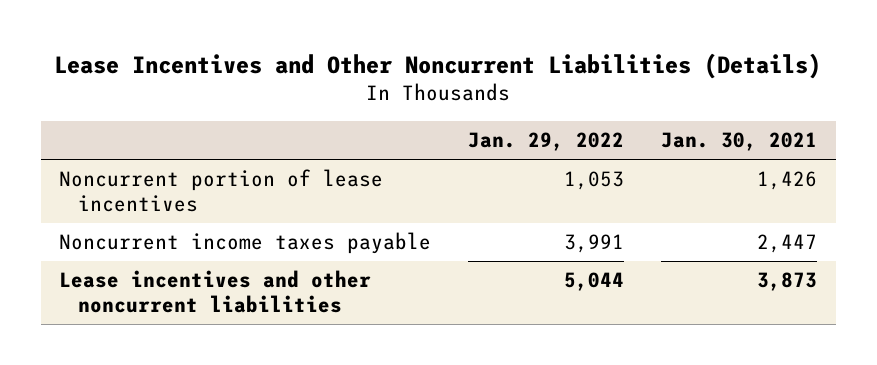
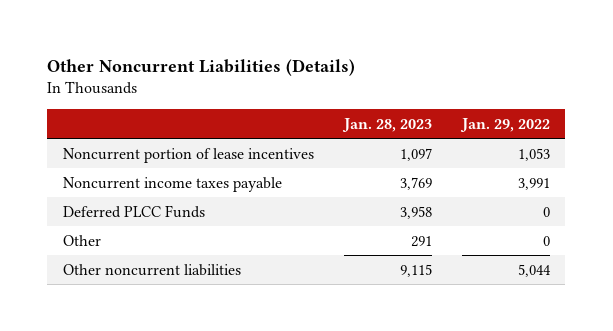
[54,52,822,79] Lease Incentives and Other Noncurrent Liabilities (Details) -> [47,58,356,76] Other Noncurrent Liabilities (Details)
[661,132,818,152] Jan. 30, 2021 -> none
none -> [341,117,432,132] Jan. 28, 2023
none -> [62,204,205,218] Deferred PLCC Funds
none -> [62,234,101,246] Other
[59,270,372,313] Lease incentives and other noncurrent liabilities -> [62,263,241,276] Other noncurrent liabilities

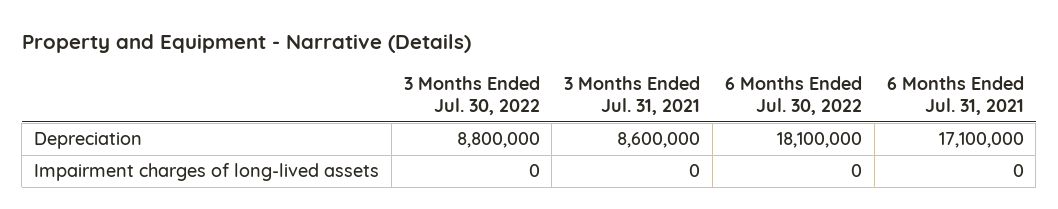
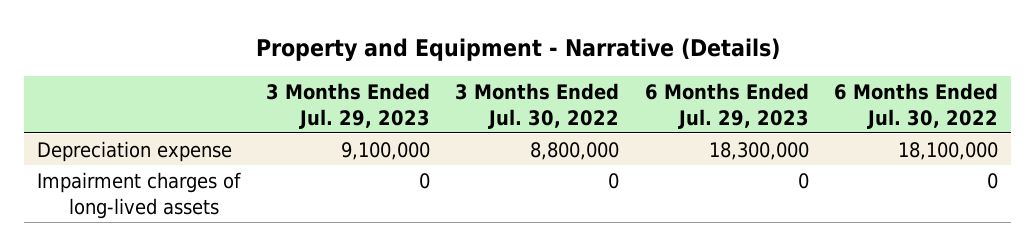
[564,75,701,116] 3 Months Ended Jul. 31, 2021 -> none
[886,75,1024,116] 6 Months Ended Jul. 31, 2021 -> none
none -> [265,83,430,129] 3 Months Ended Jul. 29, 2023
none -> [644,83,809,129] 6 Months Ended Jul. 29, 2023
[33,132,142,150] Depreciation -> [37,141,233,163] Depreciation expense

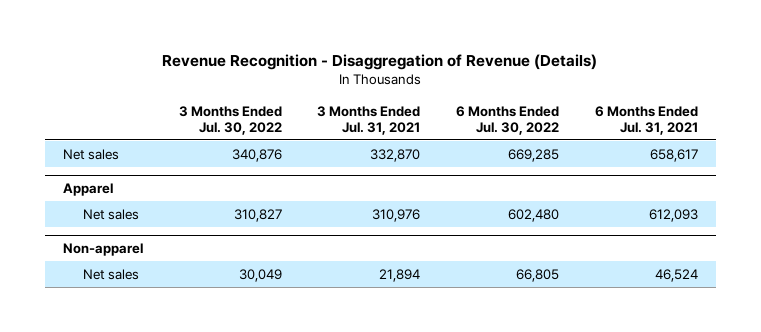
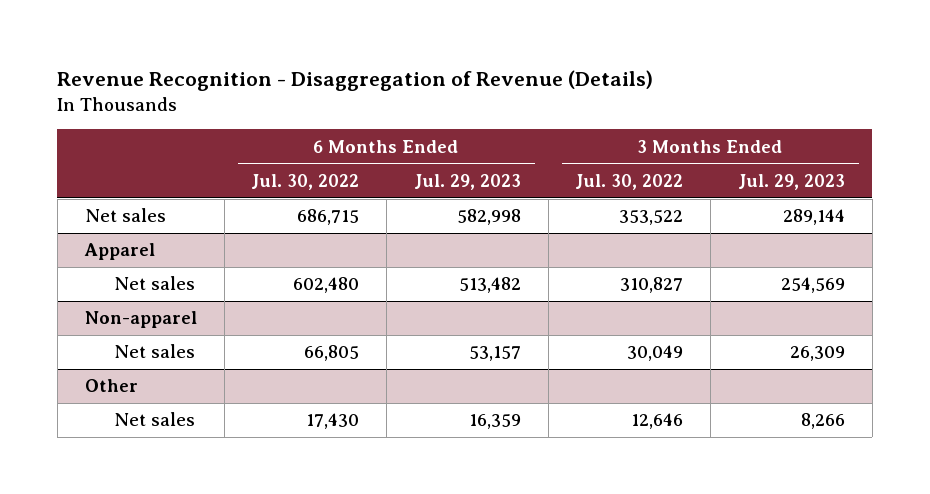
[317,105,421,135] 3 Months Ended Jul. 31, 2021 -> none
[595,105,699,135] 6 Months Ended Jul. 31, 2021 -> none
none -> [413,173,521,190] Jul. 29, 2023
none -> [738,173,846,190] Jul. 29, 2023
[231,148,282,162] 340,876 -> [619,210,684,226] 353,522
[508,148,560,162] 669,285 -> [297,209,360,226] 686,715
none -> [84,379,138,393] Other
none -> [114,412,196,427] Net sales

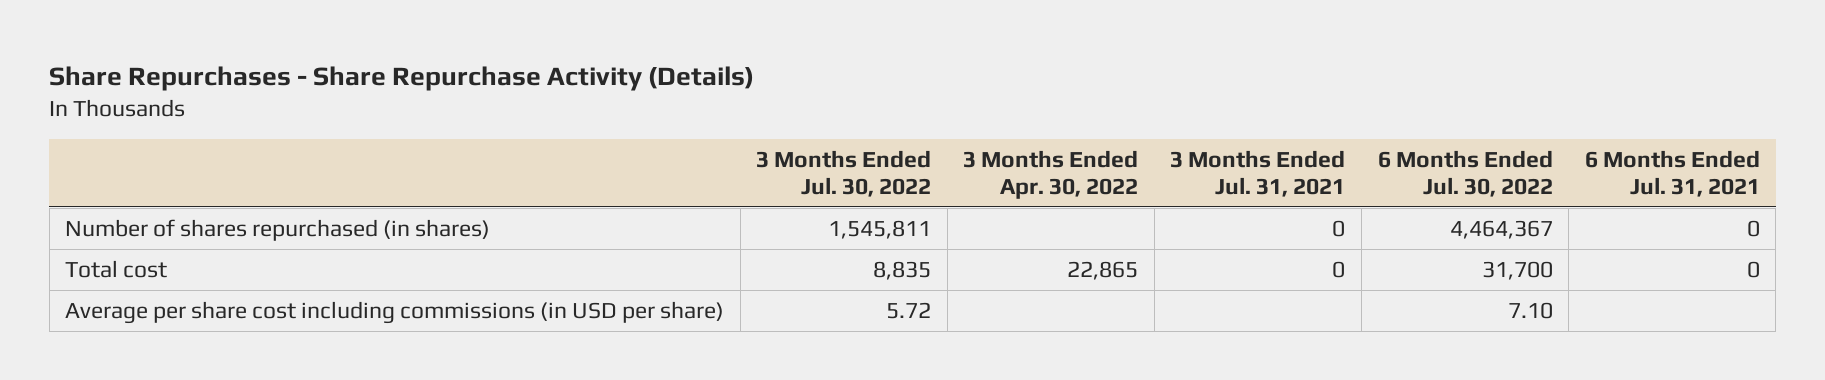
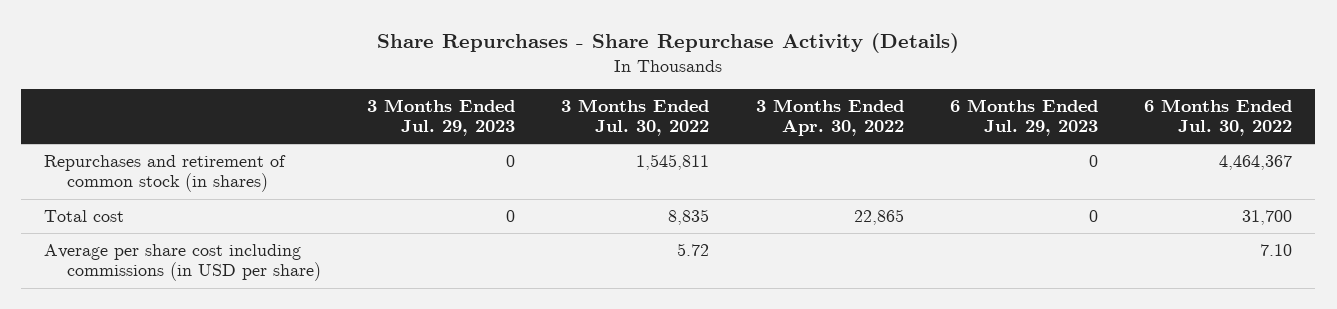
[1170,149,1346,197] 3 Months Ended Jul. 31, 2021 -> none
[1584,149,1760,197] 6 Months Ended Jul. 31, 2021 -> none
none -> [367,98,516,137] 3 Months Ended Jul. 29, 2023
none -> [949,98,1098,137] 6 Months Ended Jul. 29, 2023
[65,218,491,241] Number of shares repurchased (in shares) -> [44,155,287,193] Repurchases and retirement of common stock (in shares)

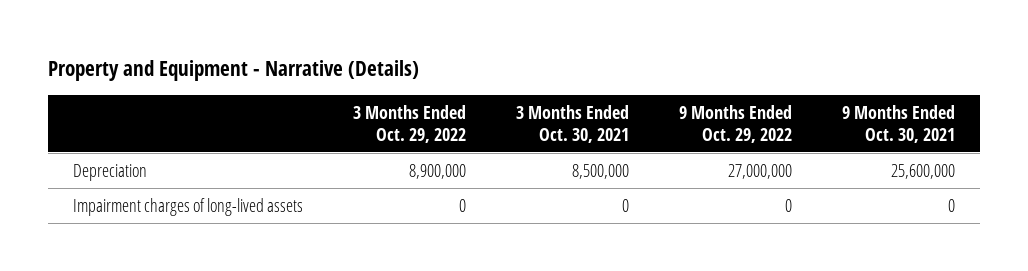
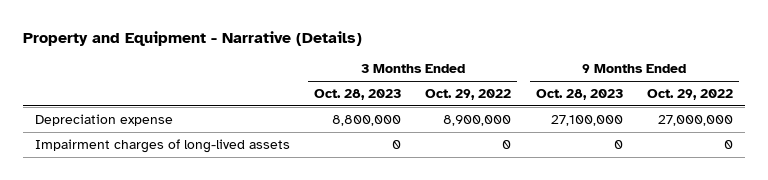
[516,104,630,143] 3 Months Ended Oct. 30, 2021 -> none
[842,104,956,143] 9 Months Ended Oct. 30, 2021 -> none
none -> [314,88,402,100] Oct. 28, 2023
none -> [535,88,623,100] Oct. 28, 2023
[73,164,148,182] Depreciation -> [34,113,173,126] Depreciation expense

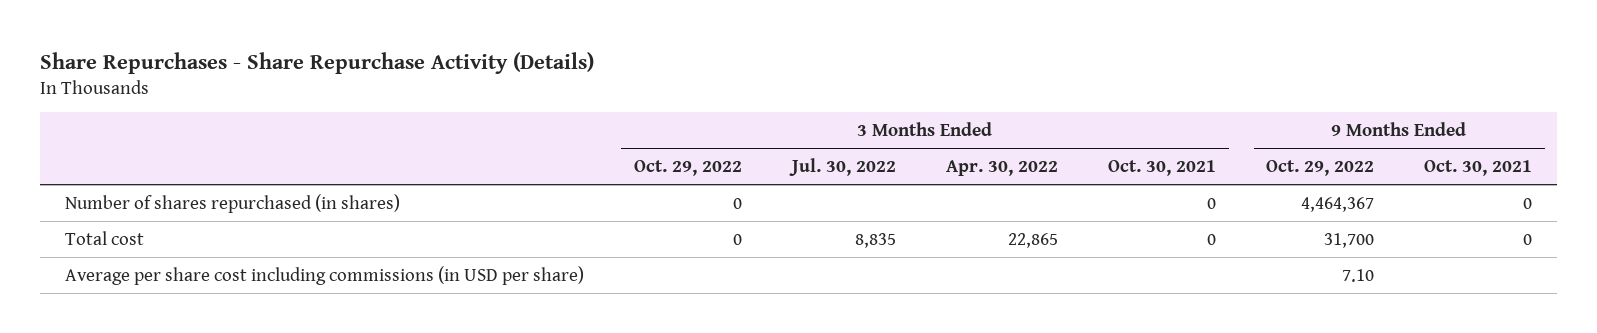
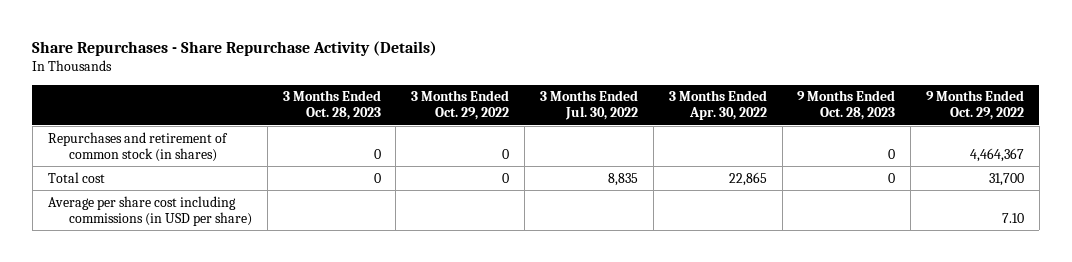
[1108,160,1217,177] Oct. 30, 2021 -> none
[1424,160,1533,177] Oct. 30, 2021 -> none
none -> [282,90,381,121] 3 Months Ended Oct. 28, 2023
none -> [797,90,896,121] 9 Months Ended Oct. 28, 2023
[64,193,400,213] Number of shares repurchased (in shares) -> [47,131,228,162] Repurchases and retirement of common stock (in shares)

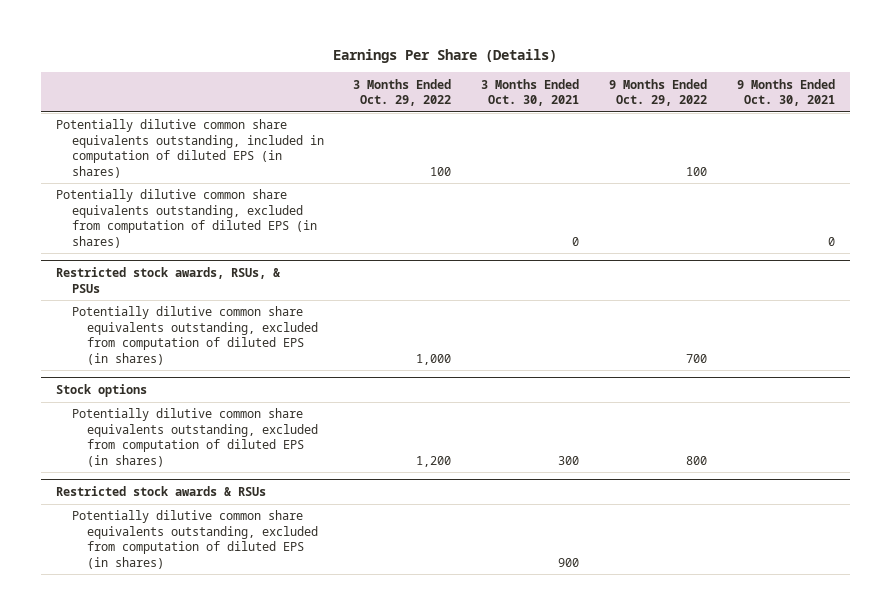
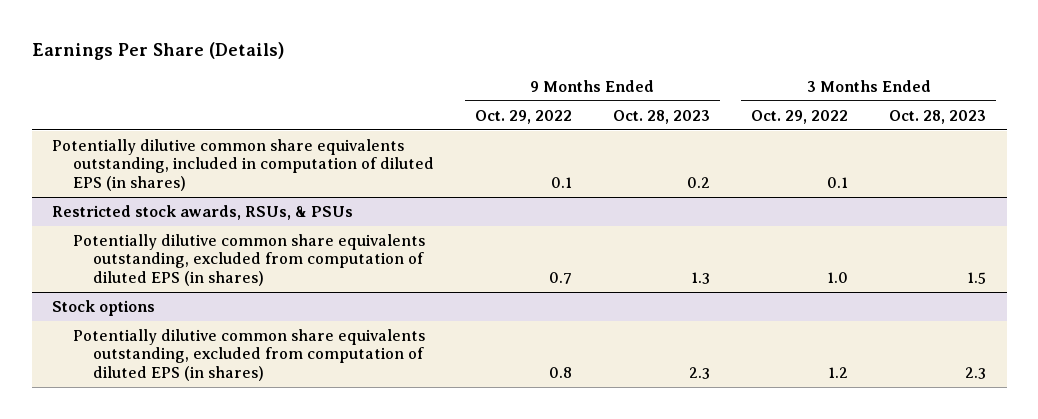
[481,78,580,107] 3 Months Ended Oct. 30, 2021 -> none
[736,78,835,107] 9 Months Ended Oct. 30, 2021 -> none
none -> [612,109,710,124] Oct. 28, 2023
none -> [889,109,987,124] Oct. 28, 2023
[56,189,317,248] Potentially dilutive common share equivalents outstanding, excluded from computation of diluted EPS (in shares) -> none
[430,166,452,176] 100 -> [827,177,849,189] 0.1
[685,166,707,176] 100 -> [550,177,572,189] 0.1
[416,353,452,365] 1,000 -> [827,272,849,284] 1.0
[685,353,707,363] 700 -> [548,272,572,285] 0.7
[56,486,267,497] Restricted stock awards & RSUs -> none
[71,510,319,569] Potentially dilutive common share equivalents outstanding, excluded from computation of diluted EPS (in shares) -> none
[416,455,452,467] 1,200 -> [828,367,849,379] 1.2
[685,455,707,465] 800 -> [548,367,572,379] 0.8

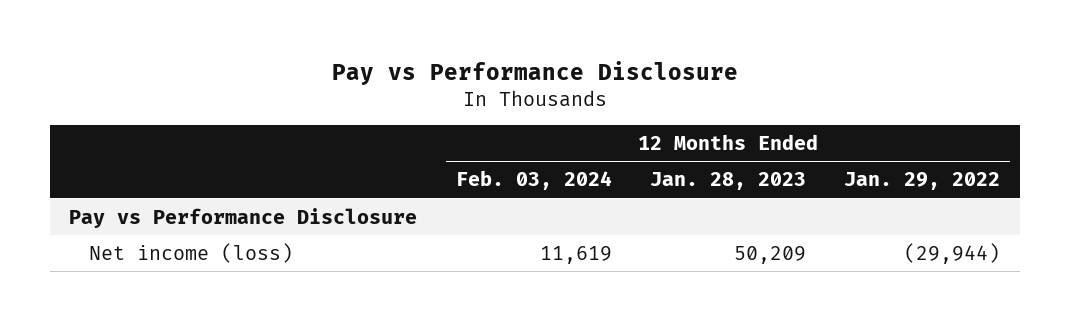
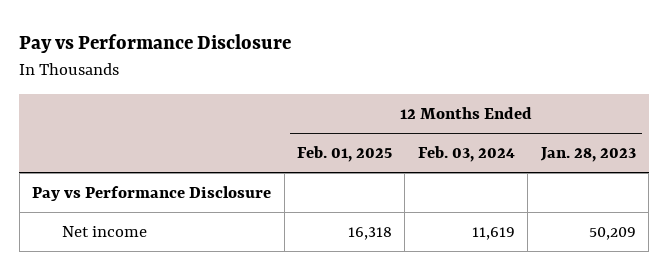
[844,172,1001,191] Jan. 29, 2022 -> none
none -> [296,146,392,163] Feb. 01, 2025
[89,242,294,263] Net income (loss) -> [61,226,147,238] Net income

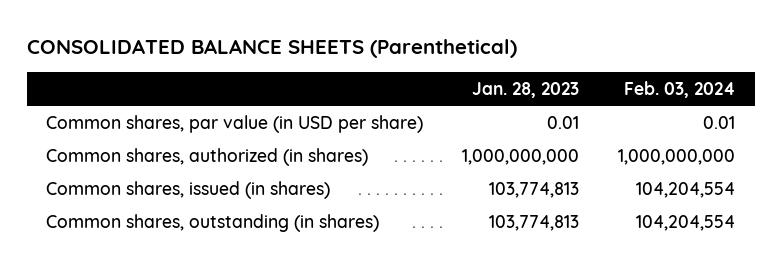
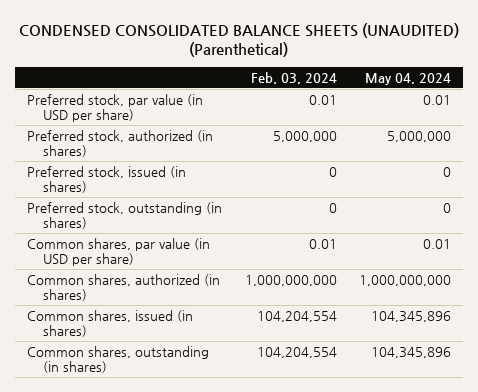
[26,39,517,59] CONSOLIDATED BALANCE SHEETS (Parenthetical) -> [19,22,460,58] CONDENSED CONSOLIDATED BALANCE SHEETS (UNAUDITED) (Parenthetical)
[472,81,580,98] Jan. 28, 2023 -> none
none -> [365,72,452,85] May 04, 2024
none -> [26,93,203,123] Preferred stock, par value (in USD per share)
none -> [26,129,213,158] Preferred stock, authorized (in shares)
none -> [26,165,186,194] Preferred stock, issued (in shares)
none -> [26,201,222,230] Preferred stock, outstanding (in shares)

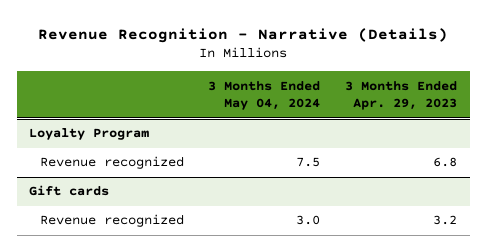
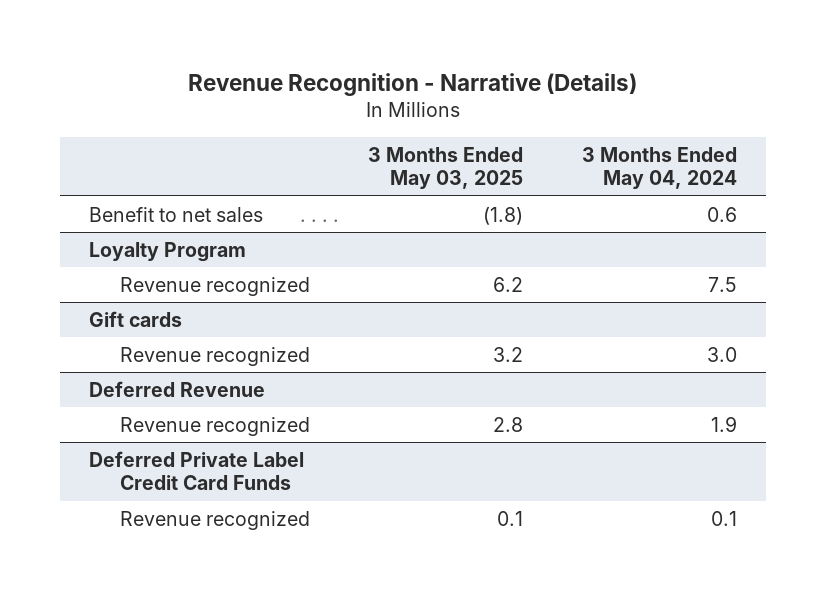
[345,80,458,111] 3 Months Ended Apr. 29, 2023 -> none
none -> [368,146,524,190] 3 Months Ended May 03, 2025
none -> [89,206,264,222] Benefit to net sales
none -> [89,380,266,397] Deferred Revenue
none -> [120,416,311,436] Revenue recognized
none -> [89,450,305,491] Deferred Private Label Credit Card Funds
none -> [120,510,311,530] Revenue recognized

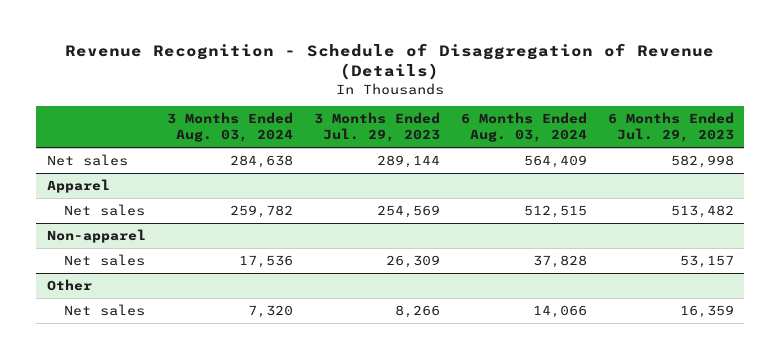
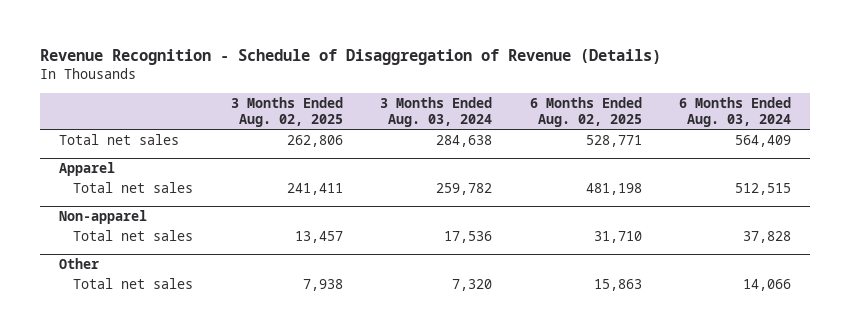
[313,112,440,143] 3 Months Ended Jul. 29, 2023 -> none
[607,112,734,143] 6 Months Ended Jul. 29, 2023 -> none
none -> [230,96,343,128] 3 Months Ended Aug. 02, 2025
none -> [529,96,642,128] 6 Months Ended Aug. 02, 2025
[46,154,128,167] Net sales -> [59,134,180,146] Total net sales
[64,204,146,217] Net sales -> [73,182,194,194] Total net sales
[64,254,146,267] Net sales -> [73,230,194,242] Total net sales
[64,304,146,317] Net sales -> [73,278,194,290] Total net sales

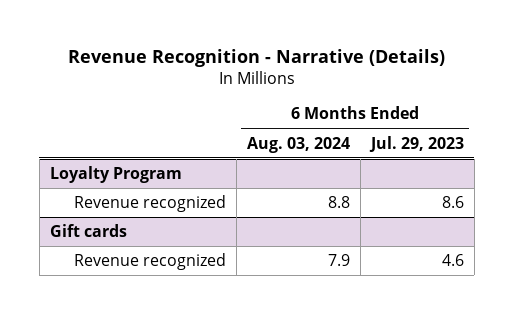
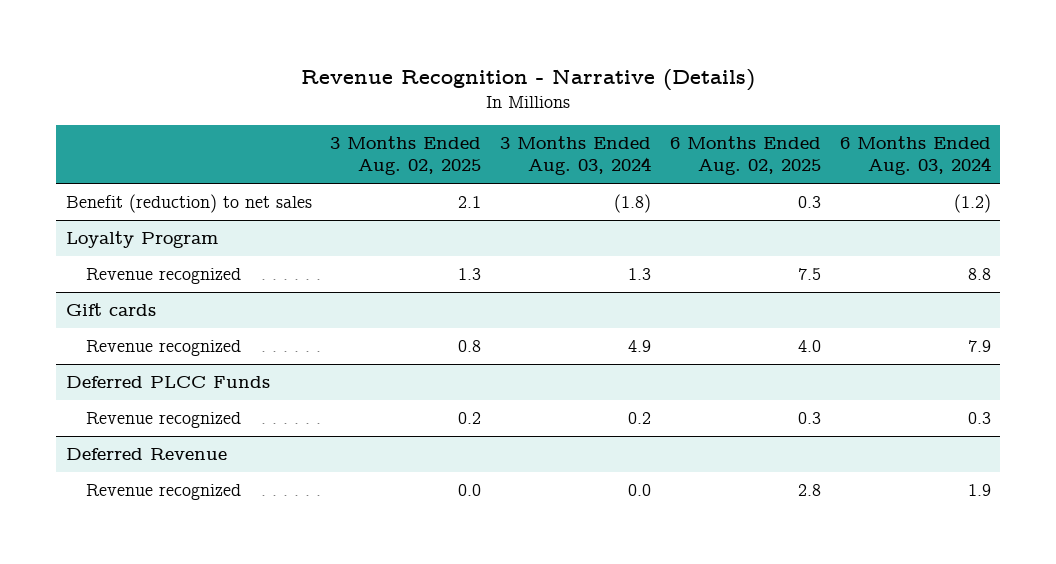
[368,135,464,152] Jul. 29, 2023 -> none
none -> [330,136,482,176] 3 Months Ended Aug. 02, 2025
none -> [500,136,652,176] 3 Months Ended Aug. 03, 2024
none -> [669,136,821,176] 6 Months Ended Aug. 02, 2025
none -> [65,194,312,214] Benefit (reduction) to net sales
none -> [65,376,270,389] Deferred PLCC Funds
none -> [85,412,241,429] Revenue recognized
none -> [65,448,227,461] Deferred Revenue
none -> [85,484,241,501] Revenue recognized

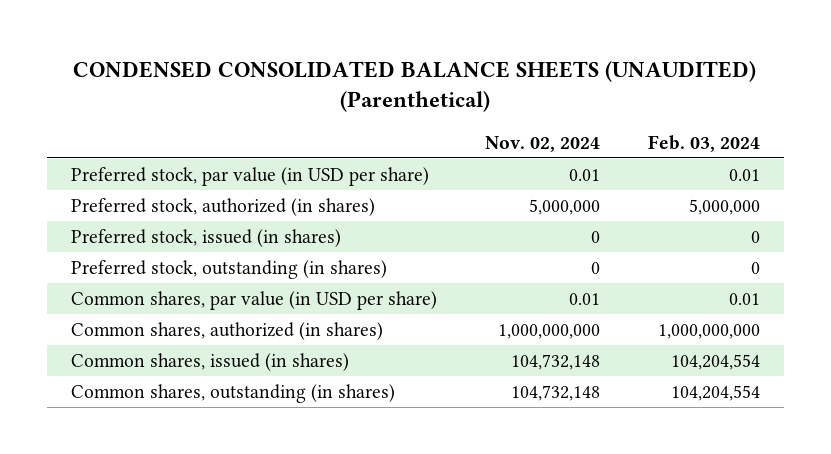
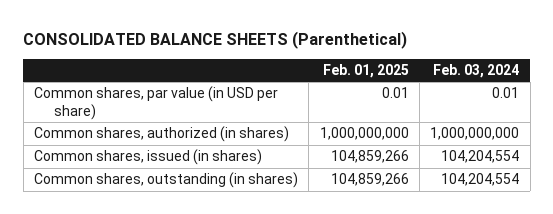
[73,61,757,113] CONDENSED CONSOLIDATED BALANCE SHEETS (UNAUDITED) (Parenthetical) -> [23,30,408,49] CONSOLIDATED BALANCE SHEETS (Parenthetical)
[484,135,600,152] Nov. 02, 2024 -> none
none -> [322,63,409,78] Feb. 01, 2025
[70,166,429,186] Preferred stock, par value (in USD per share) -> none
[70,197,375,216] Preferred stock, authorized (in shares) -> none
[70,228,341,247] Preferred stock, issued (in shares) -> none
[70,259,387,279] Preferred stock, outstanding (in shares) -> none

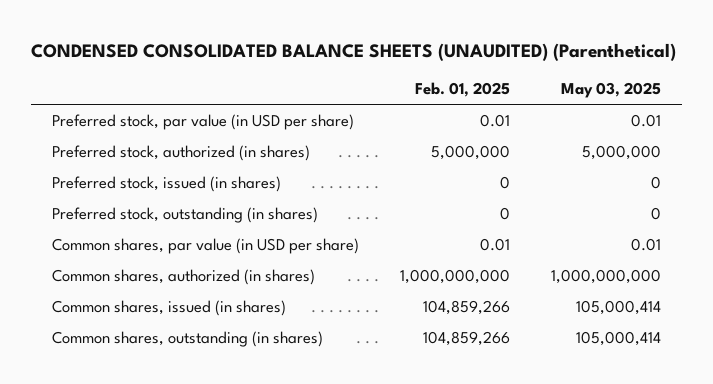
[23,30,408,49] CONSOLIDATED BALANCE SHEETS (Parenthetical) -> [31,42,677,61] CONDENSED CONSOLIDATED BALANCE SHEETS (UNAUDITED) (Parenthetical)
[433,63,520,78] Feb. 03, 2024 -> none
none -> [560,82,661,99] May 03, 2025
none -> [51,114,354,131] Preferred stock, par value (in USD per share)
none -> [51,145,310,162] Preferred stock, authorized (in shares)
none -> [51,176,281,193] Preferred stock, issued (in shares)
none -> [51,207,318,224] Preferred stock, outstanding (in shares)

